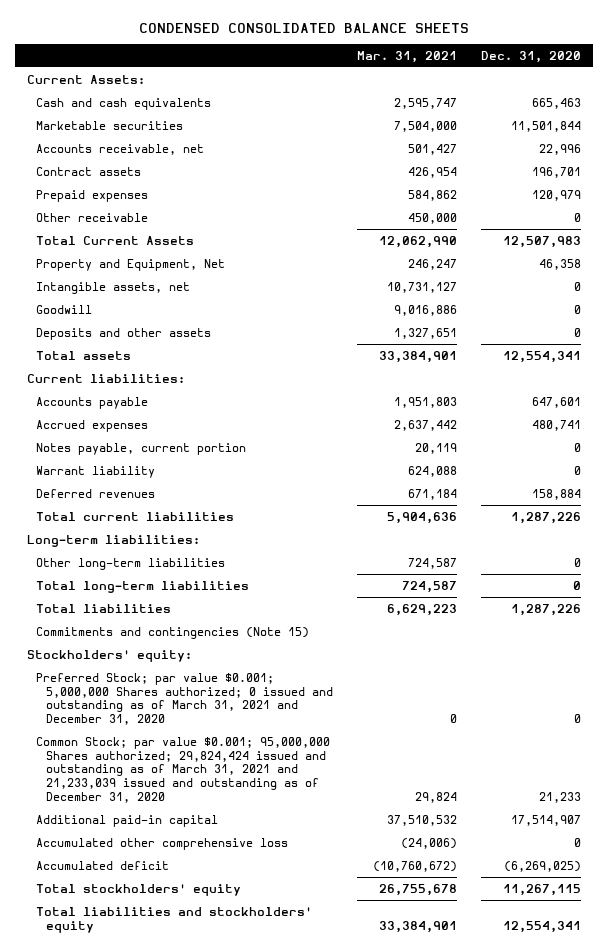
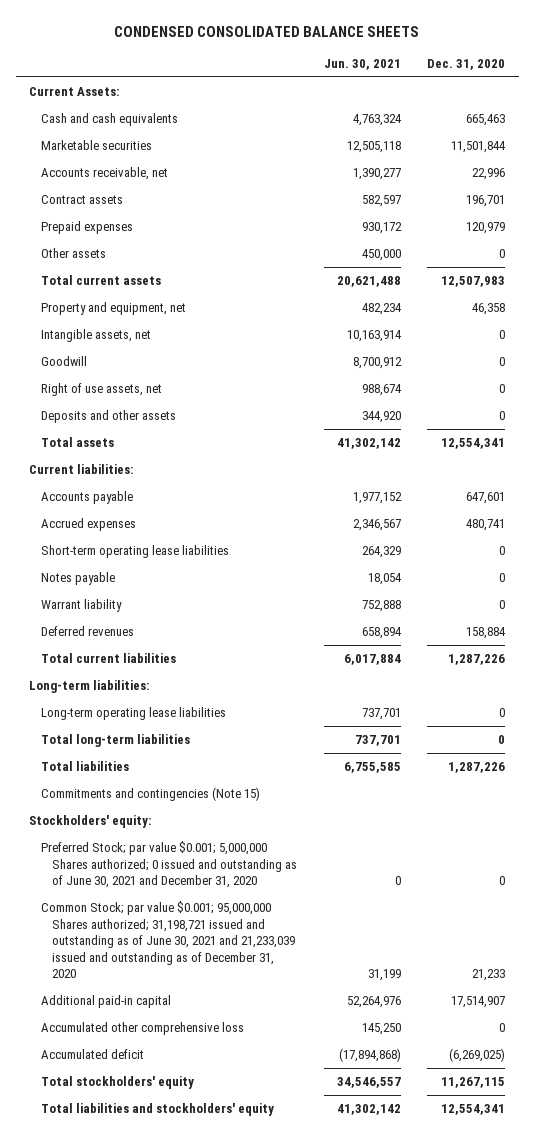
[357,50,458,63] Mar. 31, 2021 -> none
none -> [323,58,401,70] Jun. 30, 2021
[36,212,149,222] Other receivable -> none
none -> [40,248,106,259] Other assets
[36,235,195,245] Total Current Assets -> [40,275,161,286] Total current assets
[36,258,226,271] Property and Equipment, Net -> [40,302,186,316] Property and equipment, net
none -> [40,383,162,397] Right of use assets, net
none -> [40,545,229,559] Short-term operating lease liabilities
[36,442,247,455] Notes payable, current portion -> [40,572,115,586] Notes payable
[36,557,226,570] Other long-term liabilities -> [40,707,226,721] Long-term operating lease liabilities
[36,672,334,725] Preferred Stock; par value $0.001; 5,000,000 Shares authorized; 0 issued and outstanding as of March 31, 2021 and December 31, 2020 -> [40,841,298,889] Preferred Stock; par value $0.001; 5,000,000 Shares authorized; 0 issued and outstanding as of June 30, 2021 and December 31, 2020
[36,736,331,803] Common Stock; par value $0.001; 95,000,000 Shares authorized; 29,824,424 issued and outstanding as of March 31, 2021 and 21,233,039 issued and outstanding as of December 31, 2020 -> [40,901,296,978] Common Stock; par value $0.001; 95,000,000 Shares authorized; 31,198,721 issued and outstanding as of June 30, 2021 and 21,233,039 issued and outstanding as of December 31, 2020

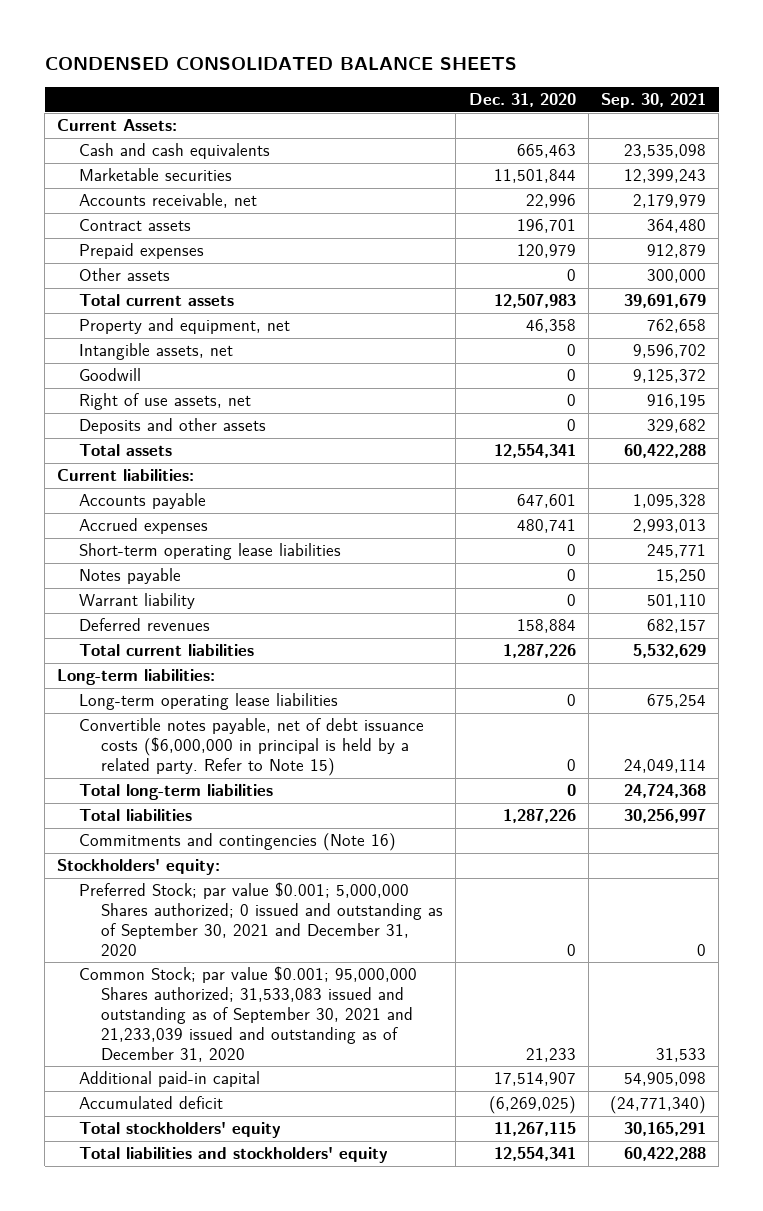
[323,58,401,70] Jun. 30, 2021 -> none
none -> [600,92,706,108] Sep. 30, 2021
none -> [79,718,425,776] Convertible notes payable, net of debt issuance costs ($6,000,000 in principal is held by a related party. Refer to Note 15)
[40,787,260,802] Commitments and contingencies (Note 15) -> [79,833,397,852] Commitments and contingencies (Note 16)
[40,841,298,889] Preferred Stock; par value $0.001; 5,000,000 Shares authorized; 0 issued and outstanding as of June 30, 2021 and December 31, 2020 -> [79,882,444,956] Preferred Stock; par value $0.001; 5,000,000 Shares authorized; 0 issued and outstanding as of September 30, 2021 and December 31, 2020
[40,901,296,978] Common Stock; par value $0.001; 95,000,000 Shares authorized; 31,198,721 issued and outstanding as of June 30, 2021 and 21,233,039 issued and outstanding as of December 31, 2020 -> [79,966,418,1062] Common Stock; par value $0.001; 95,000,000 Shares authorized; 31,533,083 issued and outstanding as of September 30, 2021 and 21,233,039 issued and outstanding as of December 31, 2020
[40,1022,244,1036] Accumulated other comprehensive loss -> none

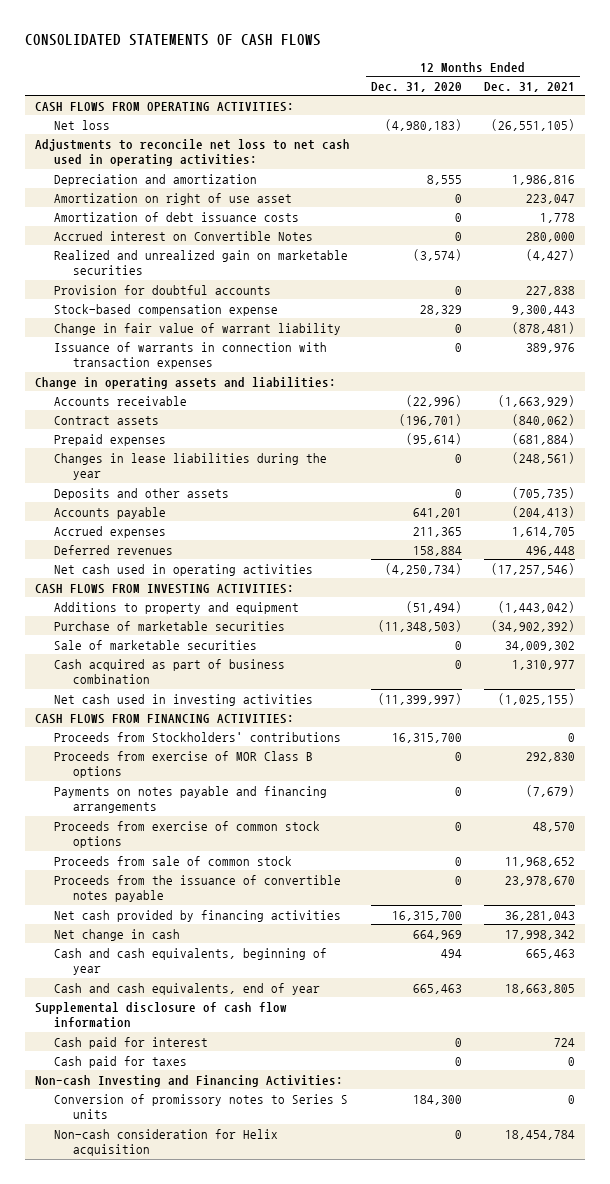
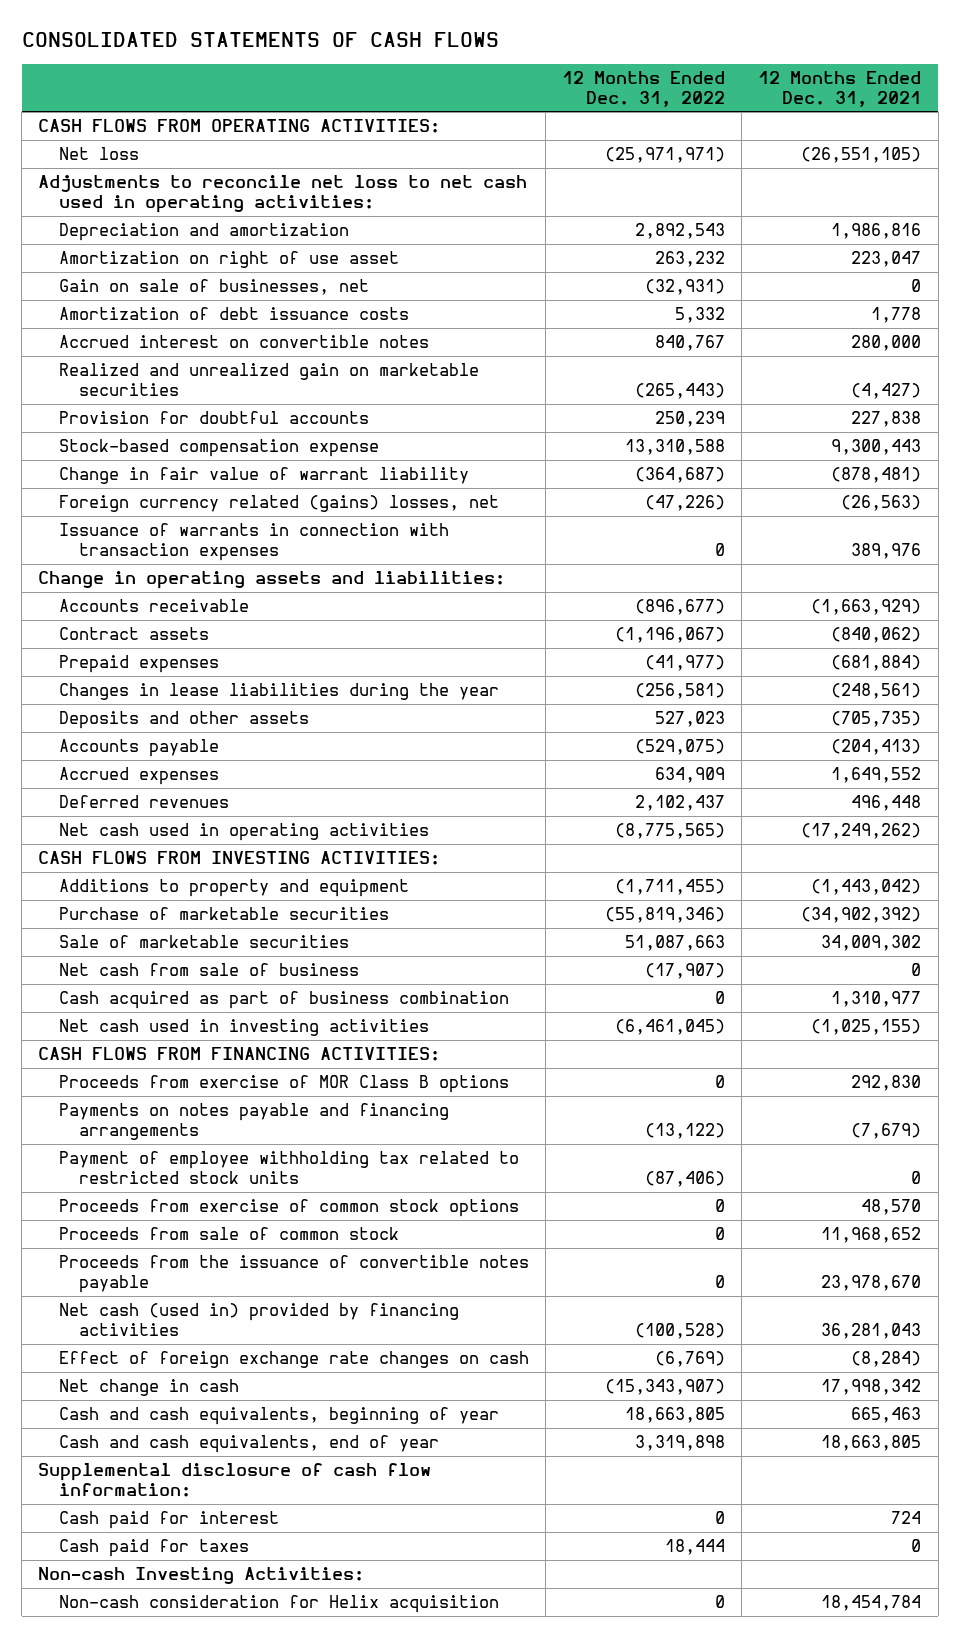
[371,81,463,92] Dec. 31, 2020 -> none
none -> [562,71,726,107] 12 Months Ended Dec. 31, 2022
none -> [58,279,369,296] Gain on sale of businesses, net
[54,230,314,241] Accrued interest on Convertible Notes -> [58,335,429,349] Accrued interest on convertible notes
none -> [58,495,499,513] Foreign currency related (gains) losses, net
[511,526,575,537] 1,614,705 -> [831,767,922,784] 1,649,552
[490,562,575,575] (17,257,546) -> [801,823,922,840] (17,249,262)
none -> [58,963,359,977] Net cash from sale of business
[54,731,342,742] Proceeds from Stockholders' contributions -> none
none -> [58,1151,519,1184] Payment of employee withholding tax related to restricted stock units
[54,909,342,922] Net cash provided by financing activities -> [58,1303,459,1336] Net cash (used in) provided by financing activities
none -> [58,1351,529,1369] Effect of foreign exchange rate changes on cash
[35,1001,288,1029] Supplemental disclosure of cash flow information -> [38,1463,432,1497] Supplemental disclosure of cash flow information:
[54,1093,349,1120] Conversion of promissory notes to Series S units -> none
[35,1074,344,1087] Non-cash Investing and Financing Activities: -> [38,1567,365,1585] Non-cash Investing Activities:

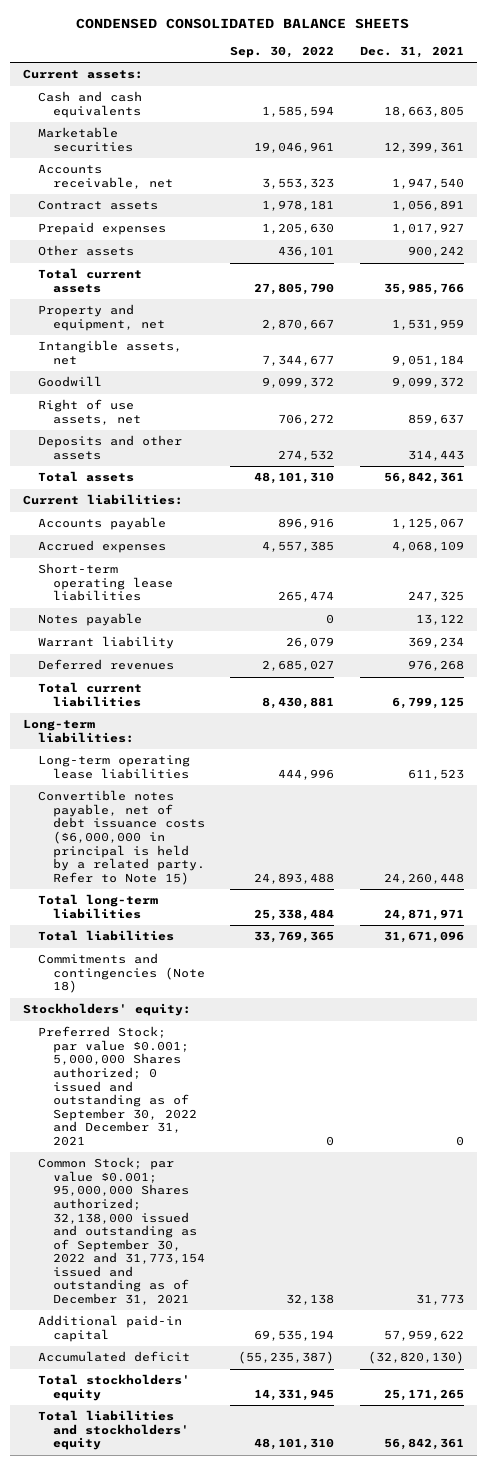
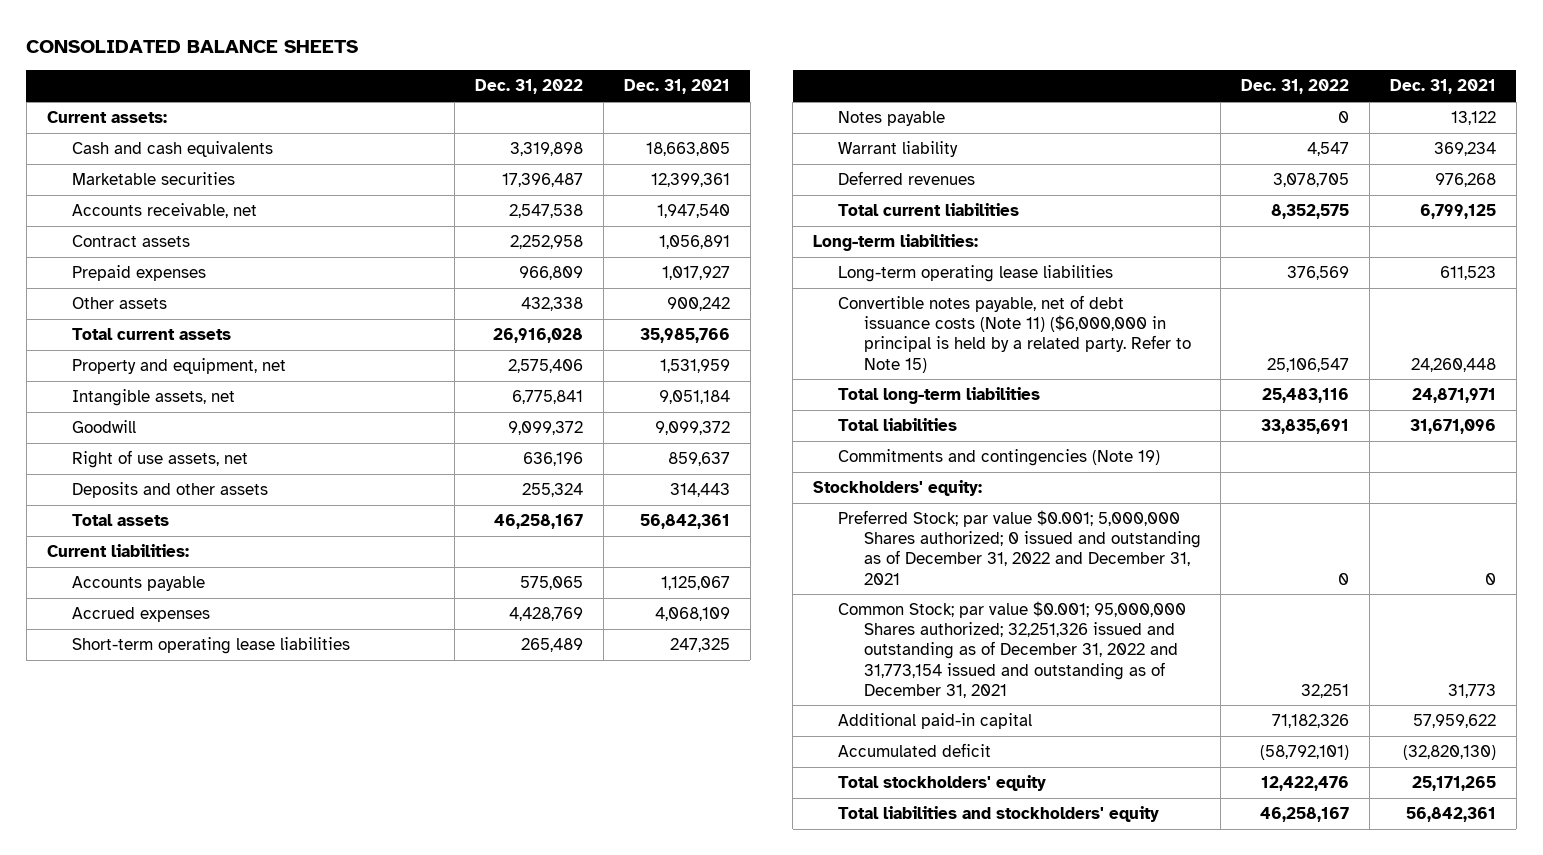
[76,18,410,30] CONDENSED CONSOLIDATED BALANCE SHEETS -> [26,39,359,53] CONSOLIDATED BALANCE SHEETS
[230,45,335,58] Sep. 30, 2022 -> none
none -> [474,79,583,95] Dec. 31, 2022
[37,790,205,885] Convertible notes payable, net of debt issuance costs ($6,000,000 in principal is held by a related party. Refer to Note 15) -> [838,295,1191,373] Convertible notes payable, net of debt issuance costs (Note 11) ($6,000,000 in principal is held by a related party. Refer to Note 15)
[37,953,205,994] Commitments and contingencies (Note 18) -> [838,449,1161,467] Commitments and contingencies (Note 19)
[37,1026,197,1146] Preferred Stock; par value $0.001; 5,000,000 Shares authorized; 0 issued and outstanding as of September 30, 2022 and December 31, 2021 -> [838,510,1201,585] Preferred Stock; par value $0.001; 5,000,000 Shares authorized; 0 issued and outstanding as of December 31, 2022 and December 31, 2021
[37,1157,205,1305] Common Stock; par value $0.001; 95,000,000 Shares authorized; 32,138,000 issued and outstanding as of September 30, 2022 and 31,773,154 issued and outstanding as of December 31, 2021 -> [838,601,1187,698] Common Stock; par value $0.001; 95,000,000 Shares authorized; 32,251,326 issued and outstanding as of December 31, 2022 and 31,773,154 issued and outstanding as of December 31, 2021

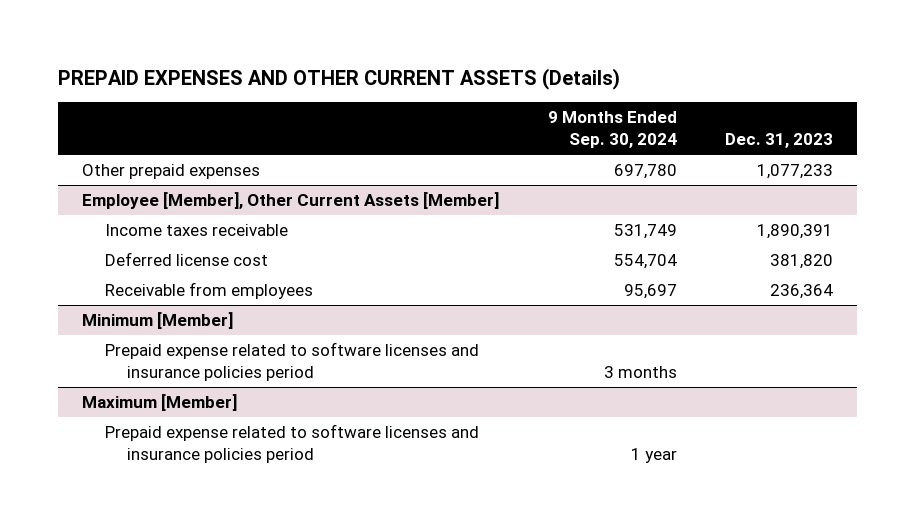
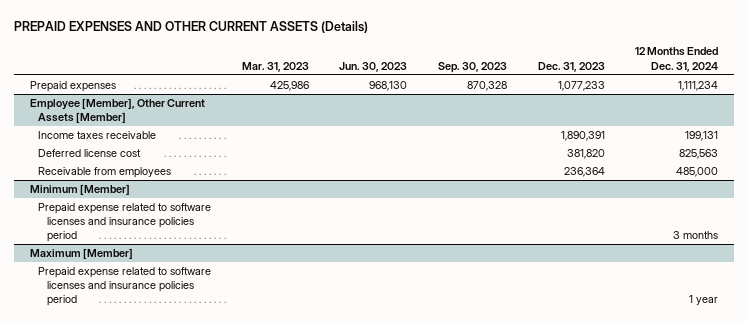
[547,111,677,149] 9 Months Ended Sep. 30, 2024 -> none
none -> [241,61,309,72] Mar. 31, 2023
none -> [339,61,408,72] Jun. 30, 2023
none -> [438,61,508,73] Sep. 30, 2023
none -> [635,47,719,72] 12 Months Ended Dec. 31, 2024
[82,164,261,180] Other prepaid expenses -> [29,80,116,92] Prepaid expenses

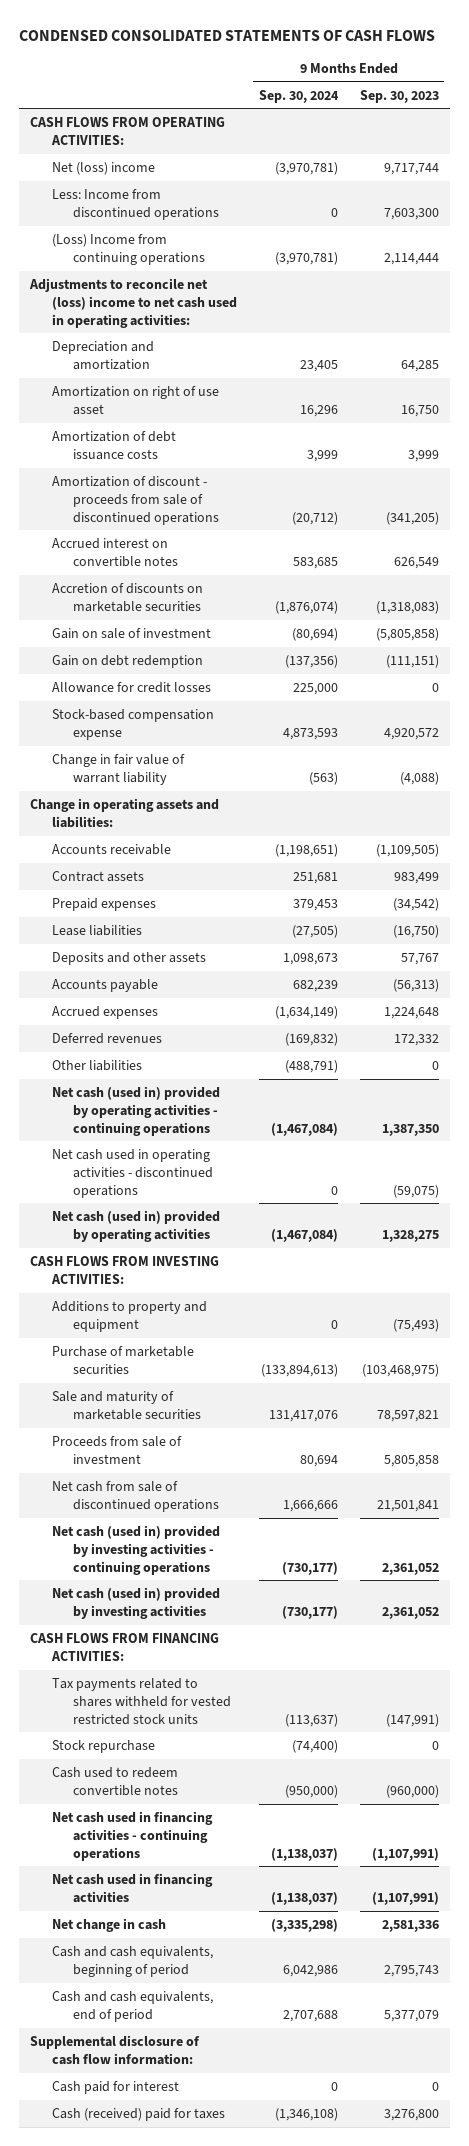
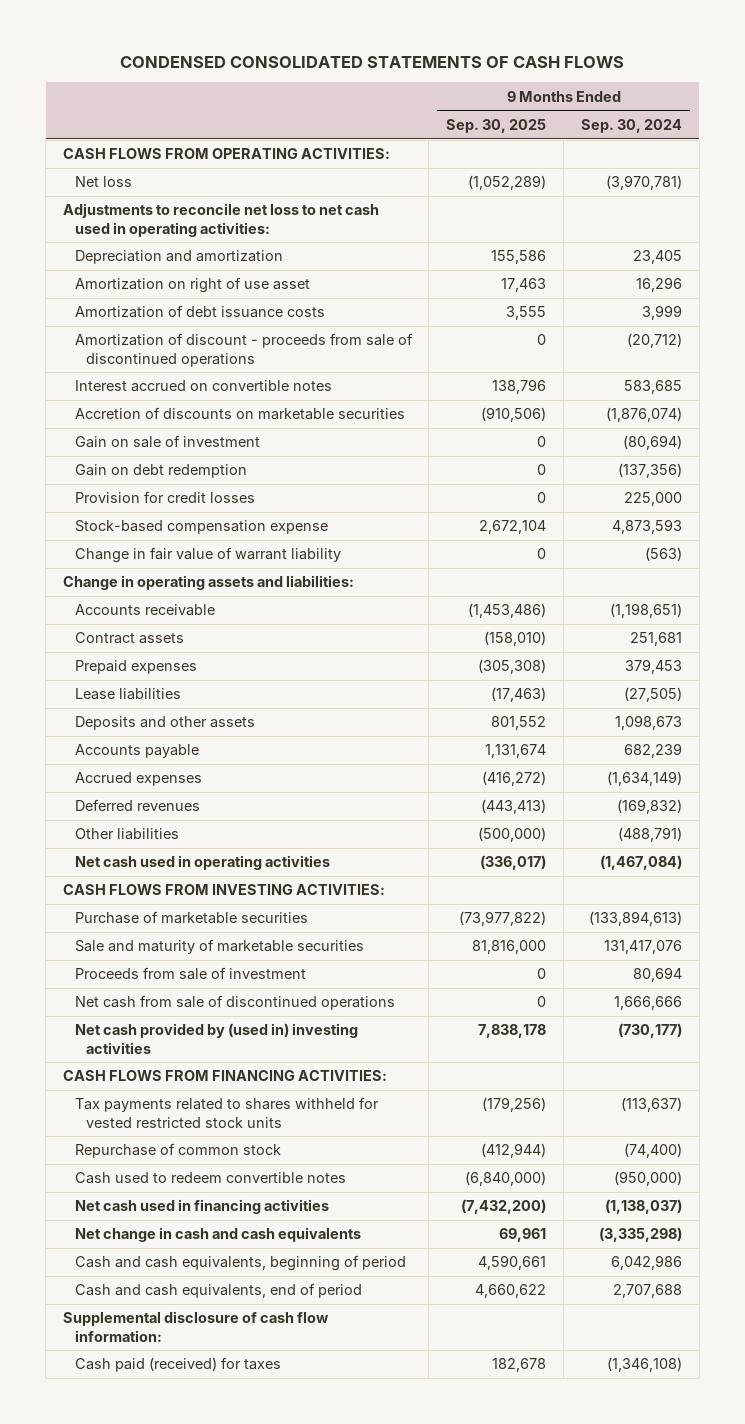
[359,89,439,103] Sep. 30, 2023 -> none
none -> [446,118,547,133] Sep. 30, 2025
[51,189,220,220] Less: Income from discontinued operations -> none
[51,234,206,265] (Loss) Income from continuing operations -> none
[51,162,155,176] Net (loss) income -> [74,176,132,188] Net loss
[28,278,237,328] Adjustments to reconcile net (loss) income to net cash used in operating activities: -> [62,203,379,237] Adjustments to reconcile net loss to net cash used in operating activities:
[51,538,179,567] Accrued interest on convertible notes -> [74,380,332,393] Interest accrued on convertible notes
[51,682,211,694] Allowance for credit losses -> [74,491,255,504] Provision for credit losses
[51,1086,220,1136] Net cash (used in) provided by operating activities - continuing operations -> none
[51,1149,214,1198] Net cash used in operating activities - discontinued operations -> none
[51,1210,220,1242] Net cash (used in) provided by operating activities -> [74,855,330,871] Net cash used in operating activities
[51,1301,207,1332] Additions to property and equipment -> none
[51,1525,220,1575] Net cash (used in) provided by investing activities - continuing operations -> none
[51,1587,220,1619] Net cash (used in) provided by investing activities -> [74,1023,358,1054] Net cash provided by (used in) investing activities
[51,1740,155,1754] Stock repurchase -> [74,1143,281,1159] Repurchase of common stock
[51,1811,213,1861] Net cash used in financing activities - continuing operations -> none
[51,1918,166,1933] Net change in cash -> [74,1227,361,1243] Net change in cash and cash equivalents
[51,2081,179,2095] Cash paid for interest -> none
[51,2108,225,2122] Cash (received) paid for taxes -> [74,1357,281,1373] Cash paid (received) for taxes

